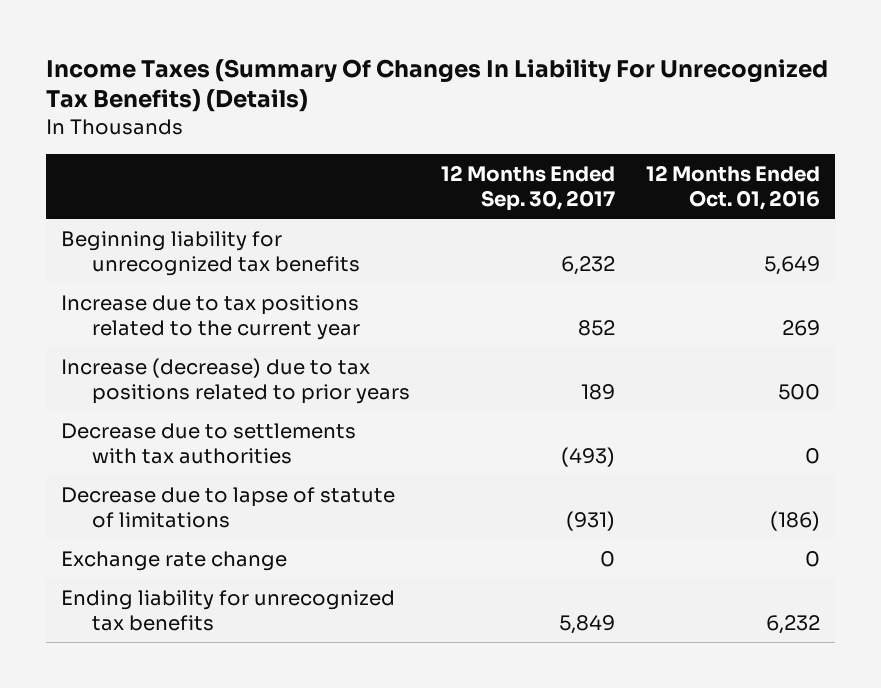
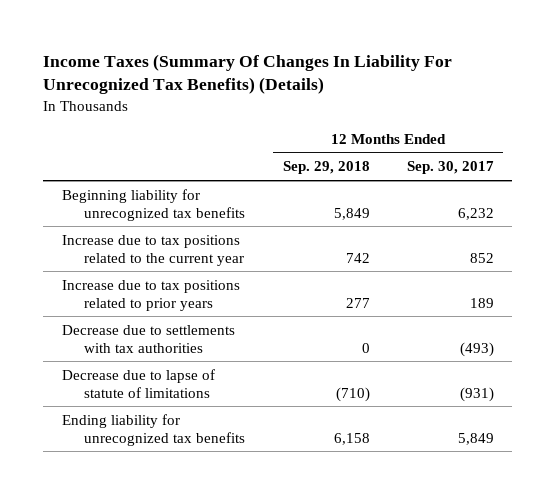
[645,164,820,211] 12 Months Ended Oct. 01, 2016 -> none
none -> [282,161,370,175] Sep. 29, 2018
[61,357,410,405] Increase (decrease) due to tax positions related to prior years -> [62,279,241,311] Increase due to tax positions related to prior years
[61,550,288,571] Exchange rate change -> none

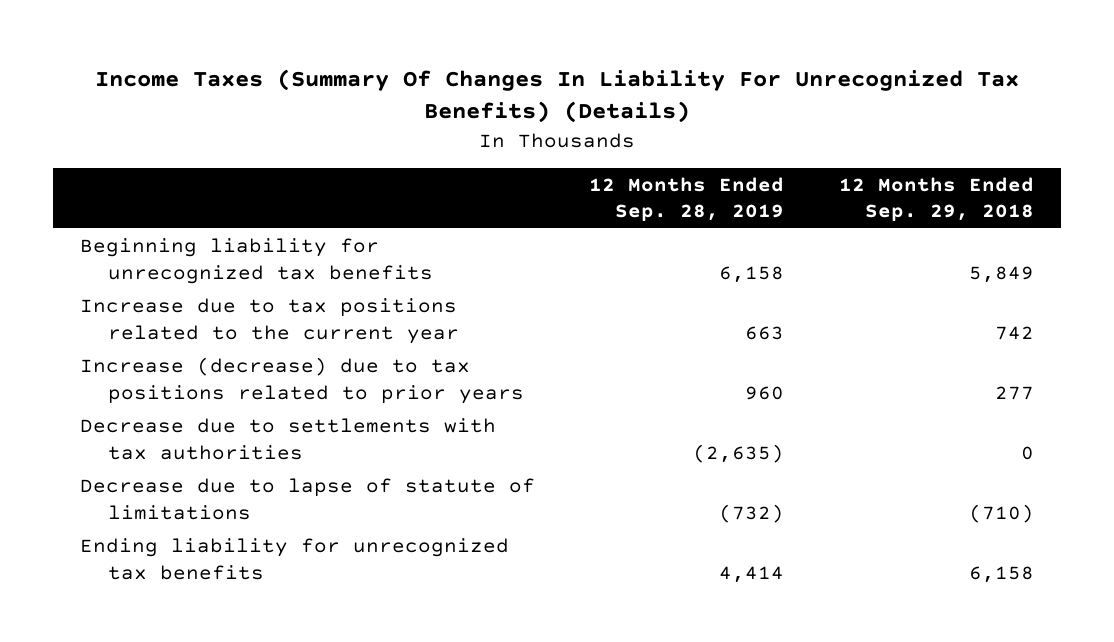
[406,161,494,175] Sep. 30, 2017 -> none
none -> [589,176,785,222] 12 Months Ended Sep. 28, 2019
[62,279,241,311] Increase due to tax positions related to prior years -> [80,357,524,404] Increase (decrease) due to tax positions related to prior years

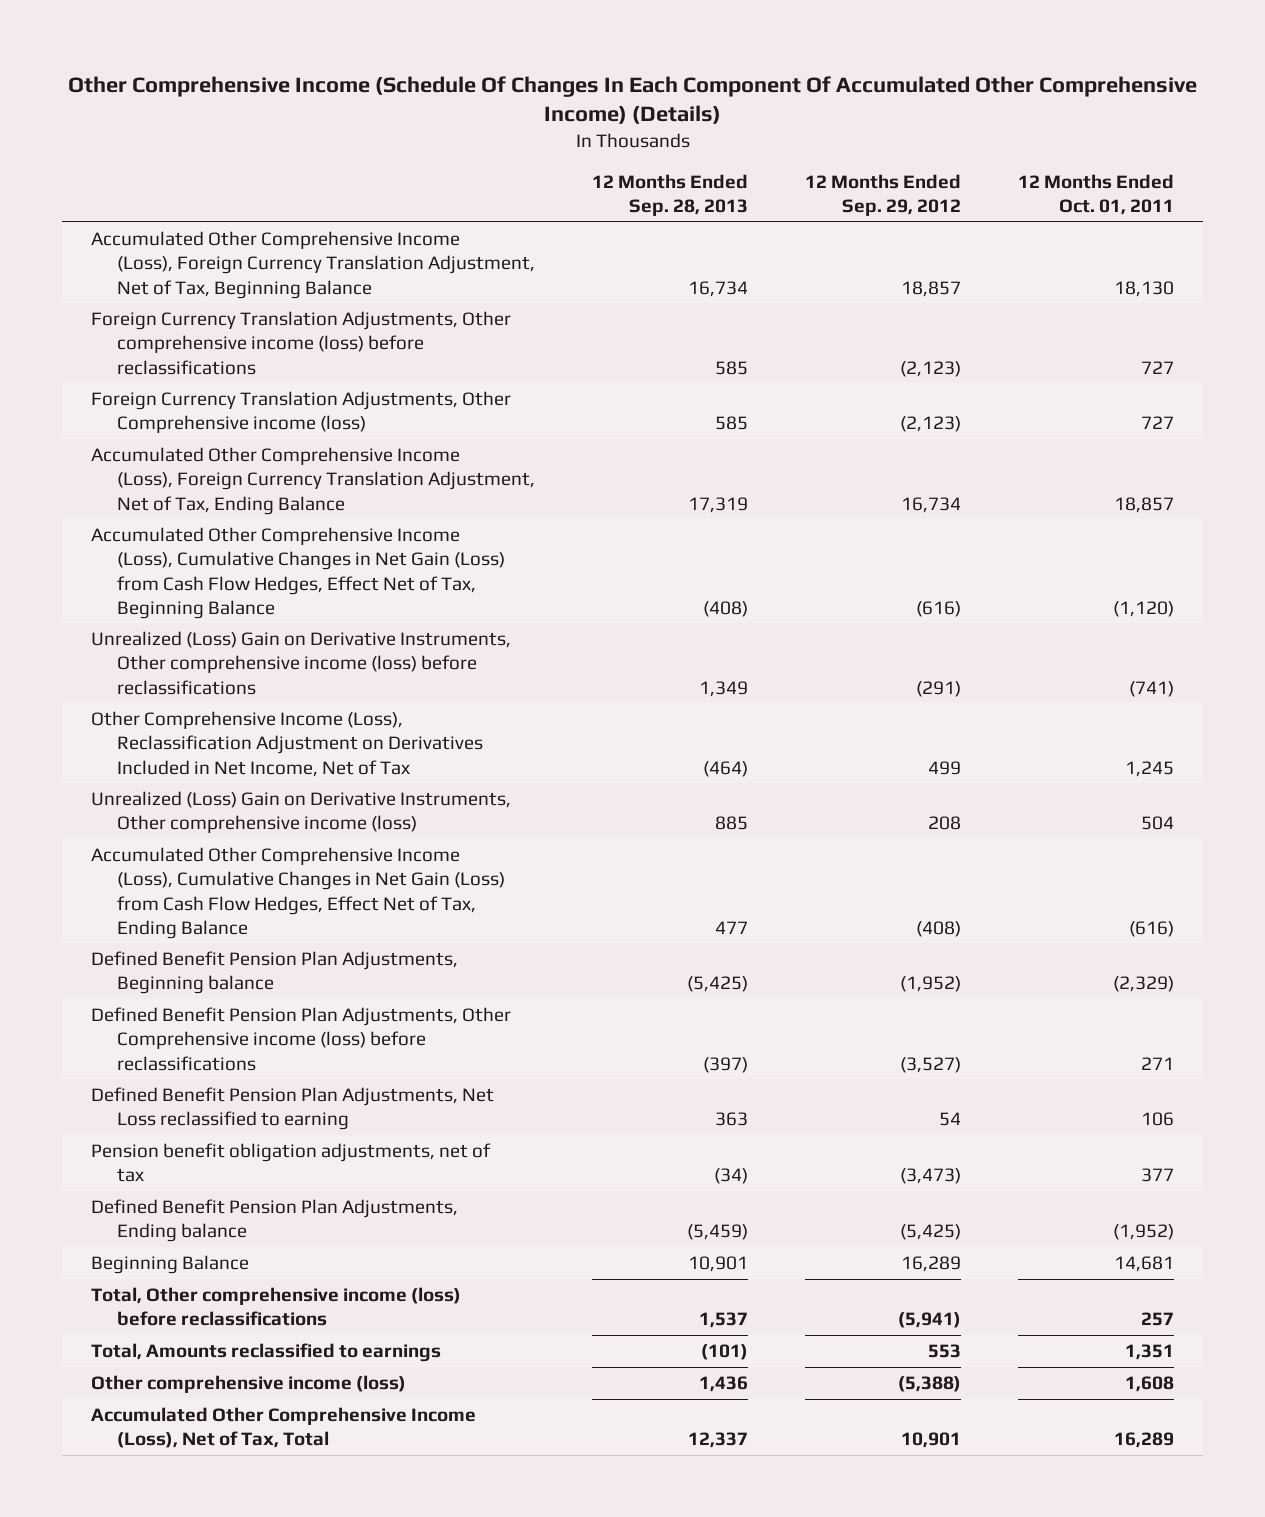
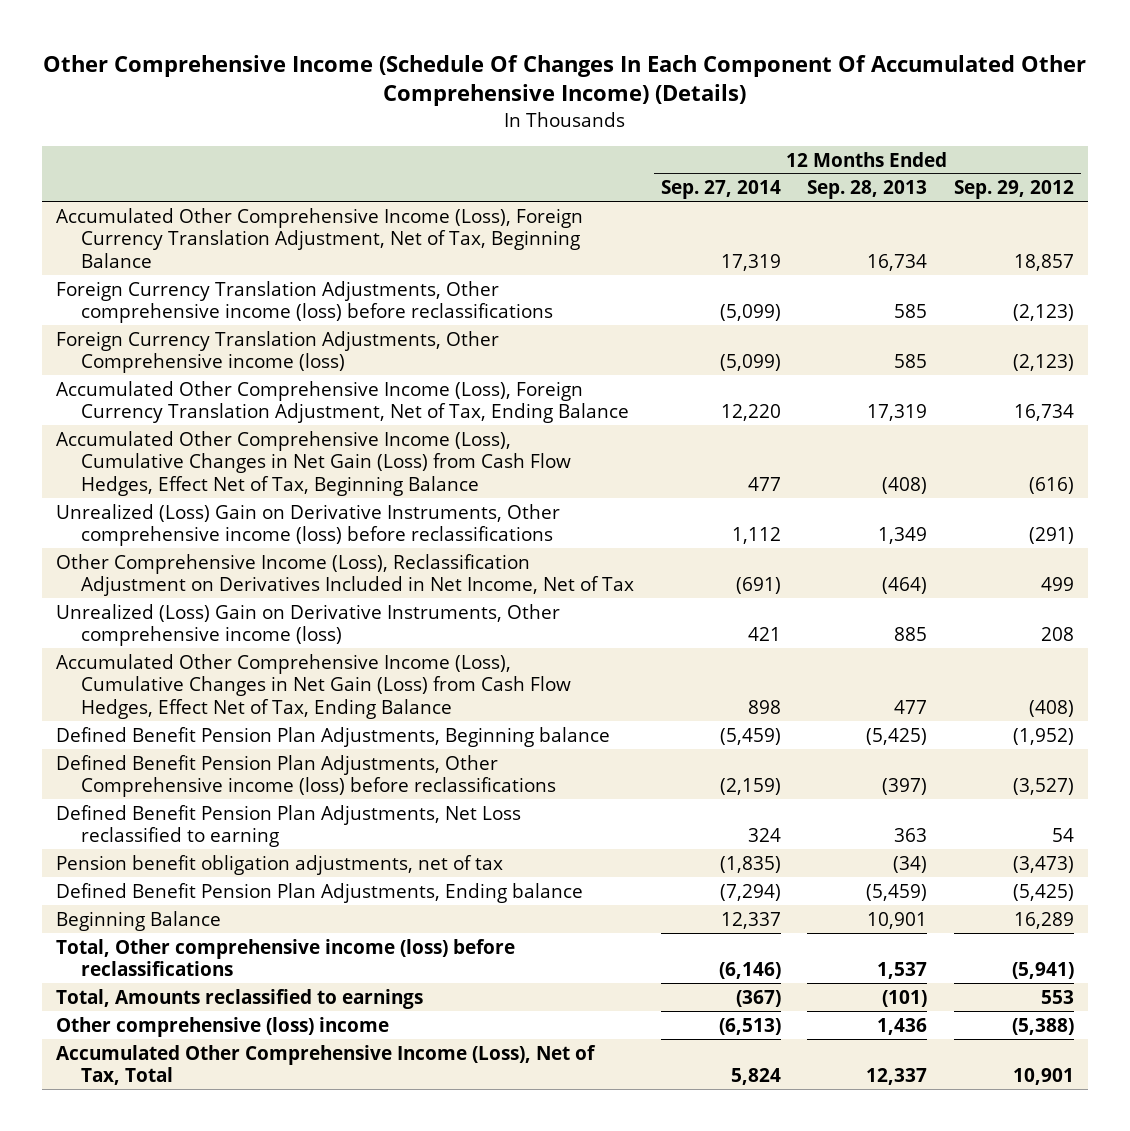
[1018,173,1175,216] 12 Months Ended Oct. 01, 2011 -> none
none -> [660,180,781,200] Sep. 27, 2014
[90,1374,406,1393] Other comprehensive income (loss) -> [55,1016,389,1037] Other comprehensive (loss) income

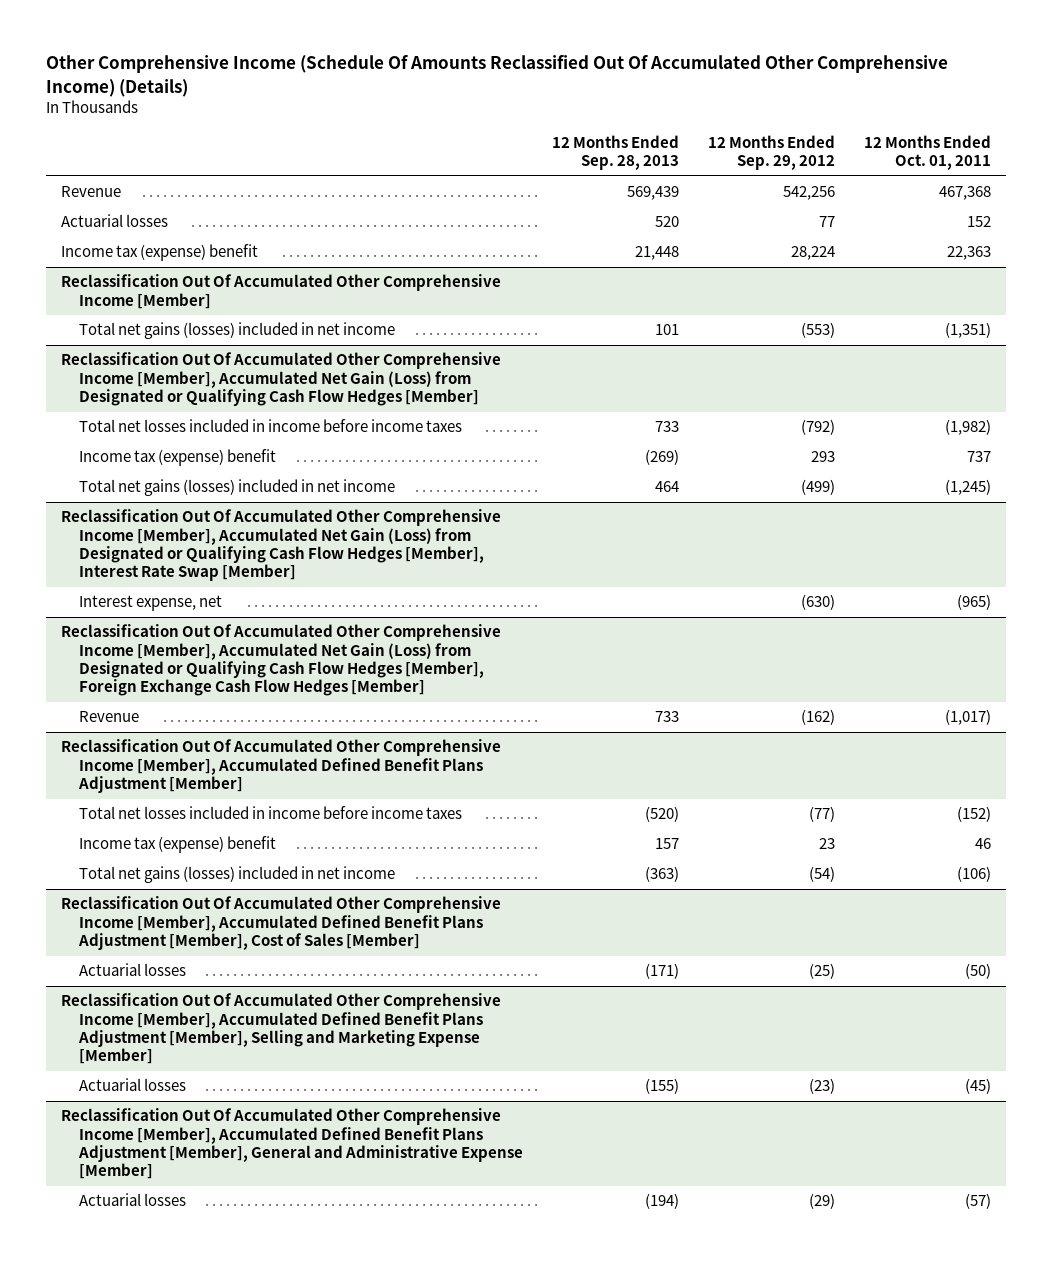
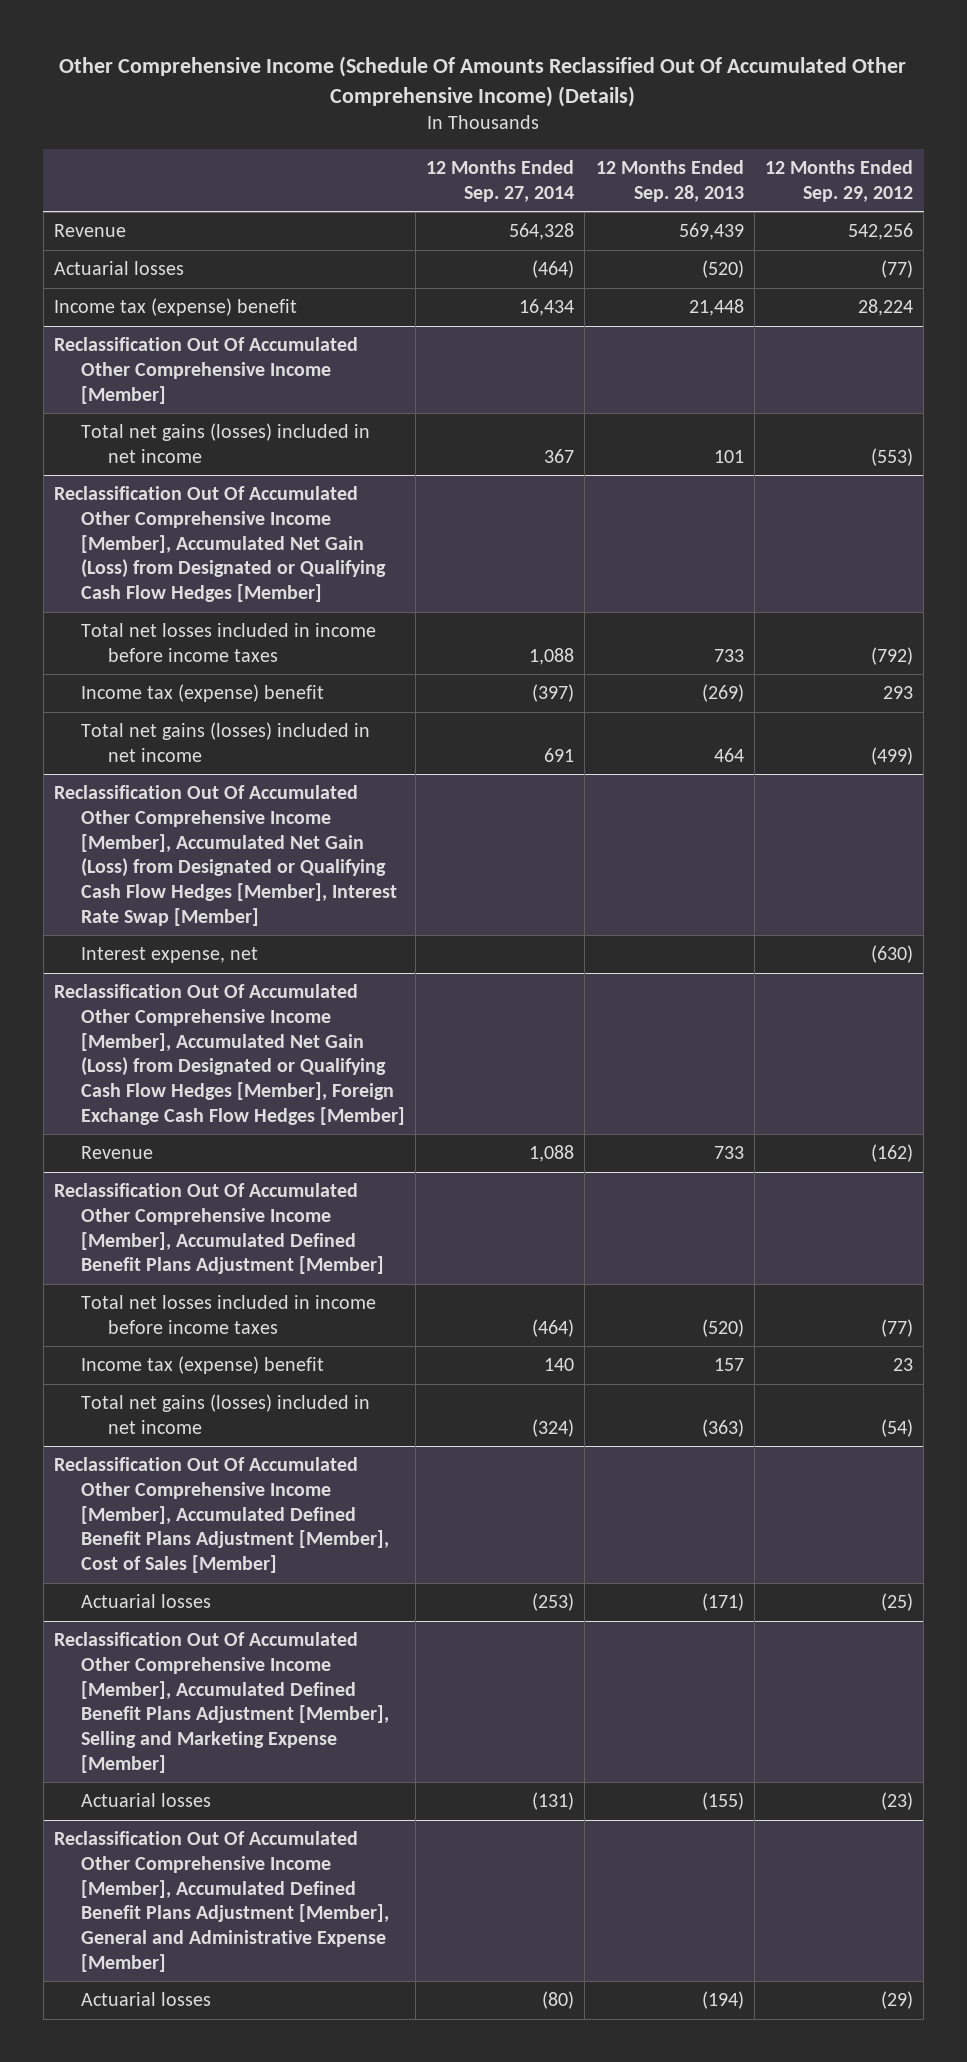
[864,135,992,171] 12 Months Ended Oct. 01, 2011 -> none
none -> [426,159,575,202] 12 Months Ended Sep. 27, 2014
[655,216,680,228] 520 -> [701,260,744,279] (520)
[819,216,836,228] 77 -> [880,260,913,279] (77)

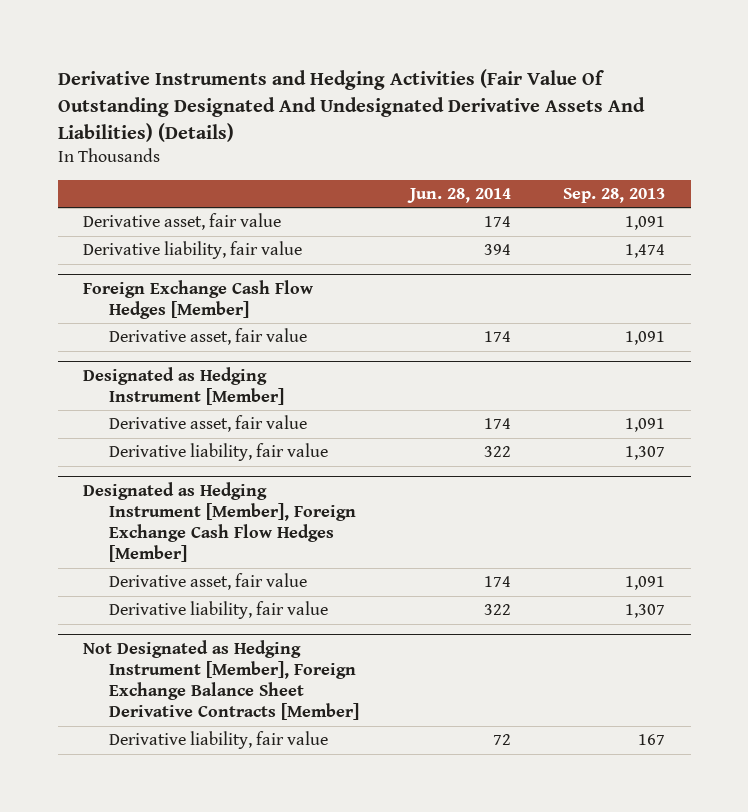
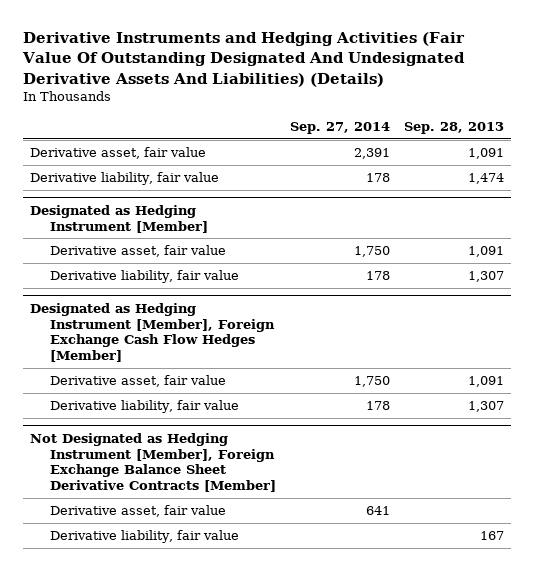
[407,187,512,203] Jun. 28, 2014 -> none
none -> [290,122,391,135] Sep. 27, 2014
[83,279,314,319] Foreign Exchange Cash Flow Hedges [Member] -> none
[108,328,307,346] Derivative asset, fair value -> none
none -> [50,505,227,518] Derivative asset, fair value

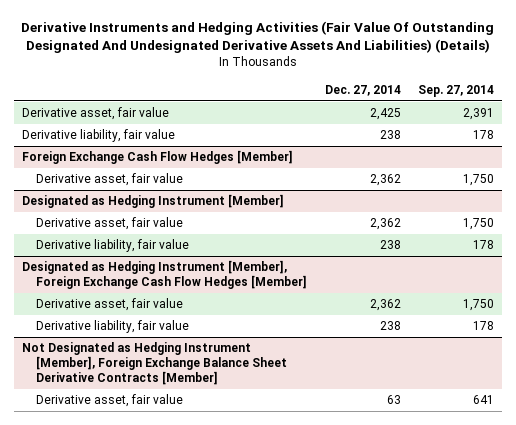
[404,122,505,135] Sep. 28, 2013 -> none
none -> [324,84,401,96] Dec. 27, 2014
none -> [22,150,294,165] Foreign Exchange Cash Flow Hedges [Member]
none -> [36,173,184,187] Derivative asset, fair value
[50,530,240,544] Derivative liability, fair value -> none

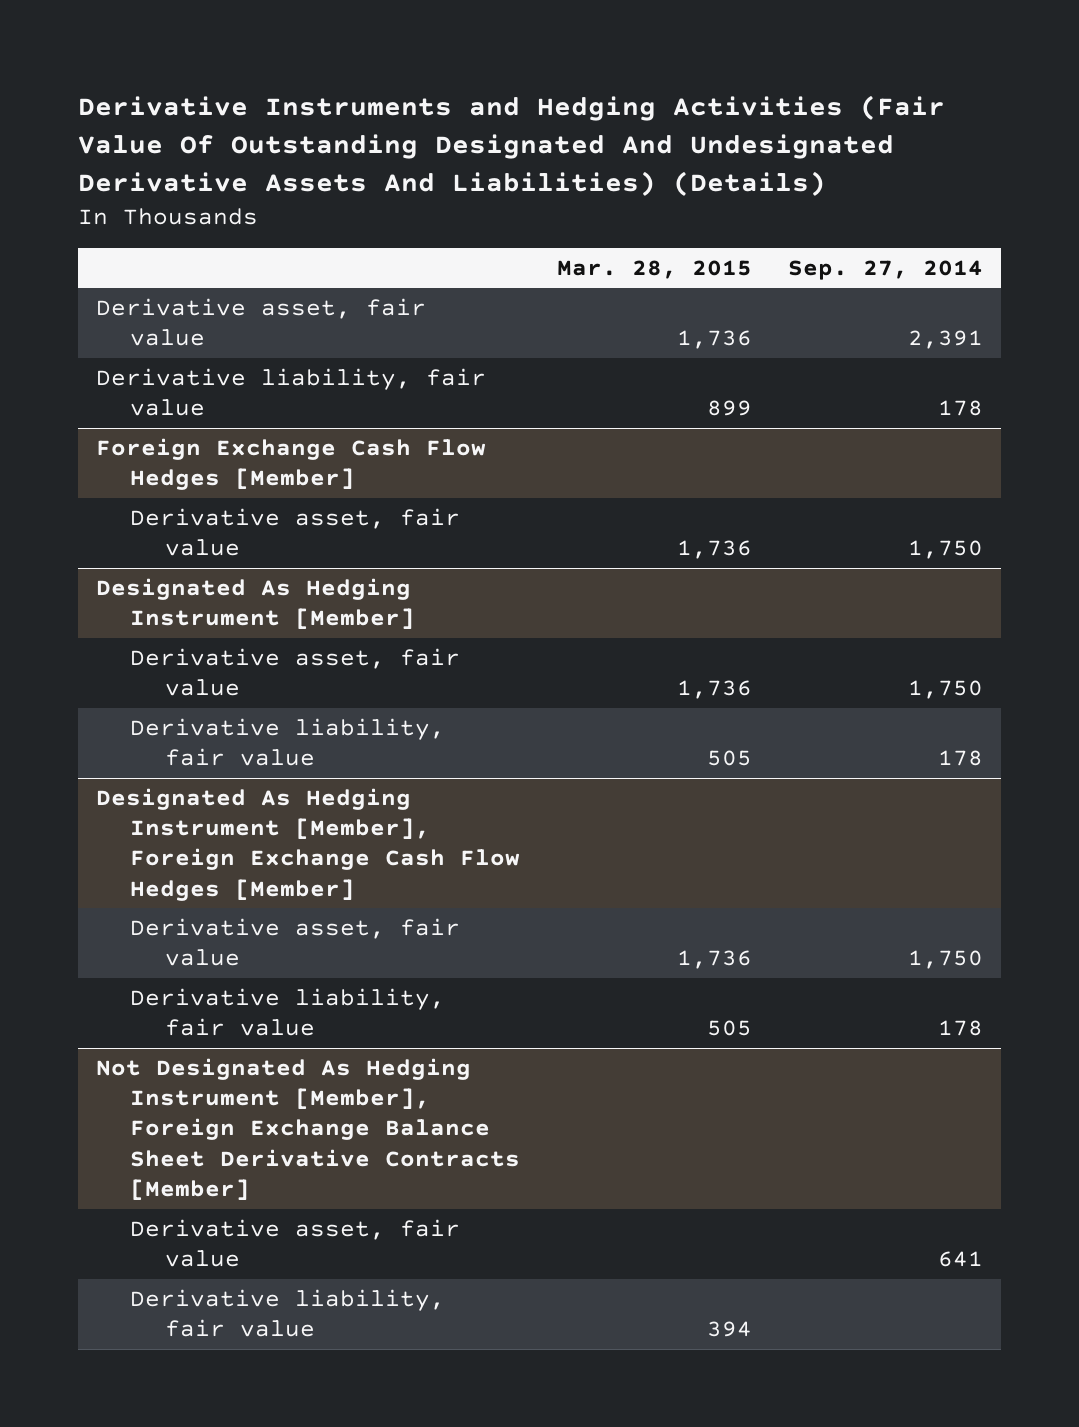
[324,84,401,96] Dec. 27, 2014 -> none
none -> [556,259,752,279] Mar. 28, 2015
[22,194,285,209] Designated as Hedging Instrument [Member] -> [95,577,416,630] Designated As Hedging Instrument [Member]
[22,260,308,290] Designated as Hedging Instrument [Member], Foreign Exchange Cash Flow Hedges [Member] -> [95,787,521,901] Designated As Hedging Instrument [Member], Foreign Exchange Cash Flow Hedges [Member]
[22,342,288,386] Not Designated as Hedging Instrument [Member], Foreign Exchange Balance Sheet Derivative Contracts [Member] -> [95,1057,521,1201] Not Designated As Hedging Instrument [Member], Foreign Exchange Balance Sheet Derivative Contracts [Member]
none -> [130,1288,446,1338] Derivative liability, fair value

